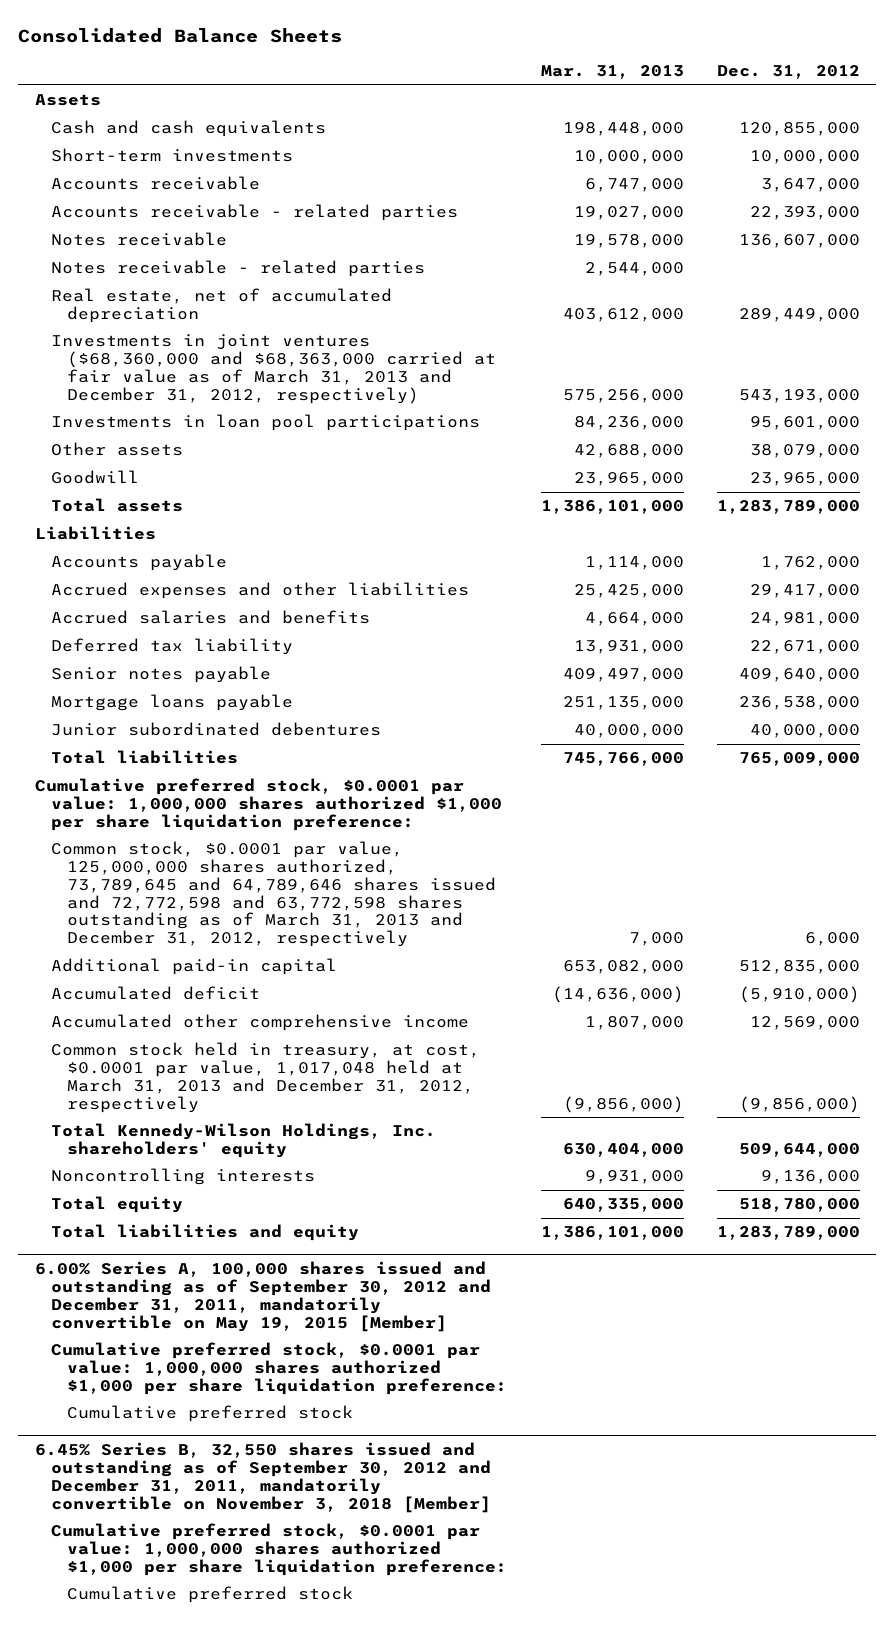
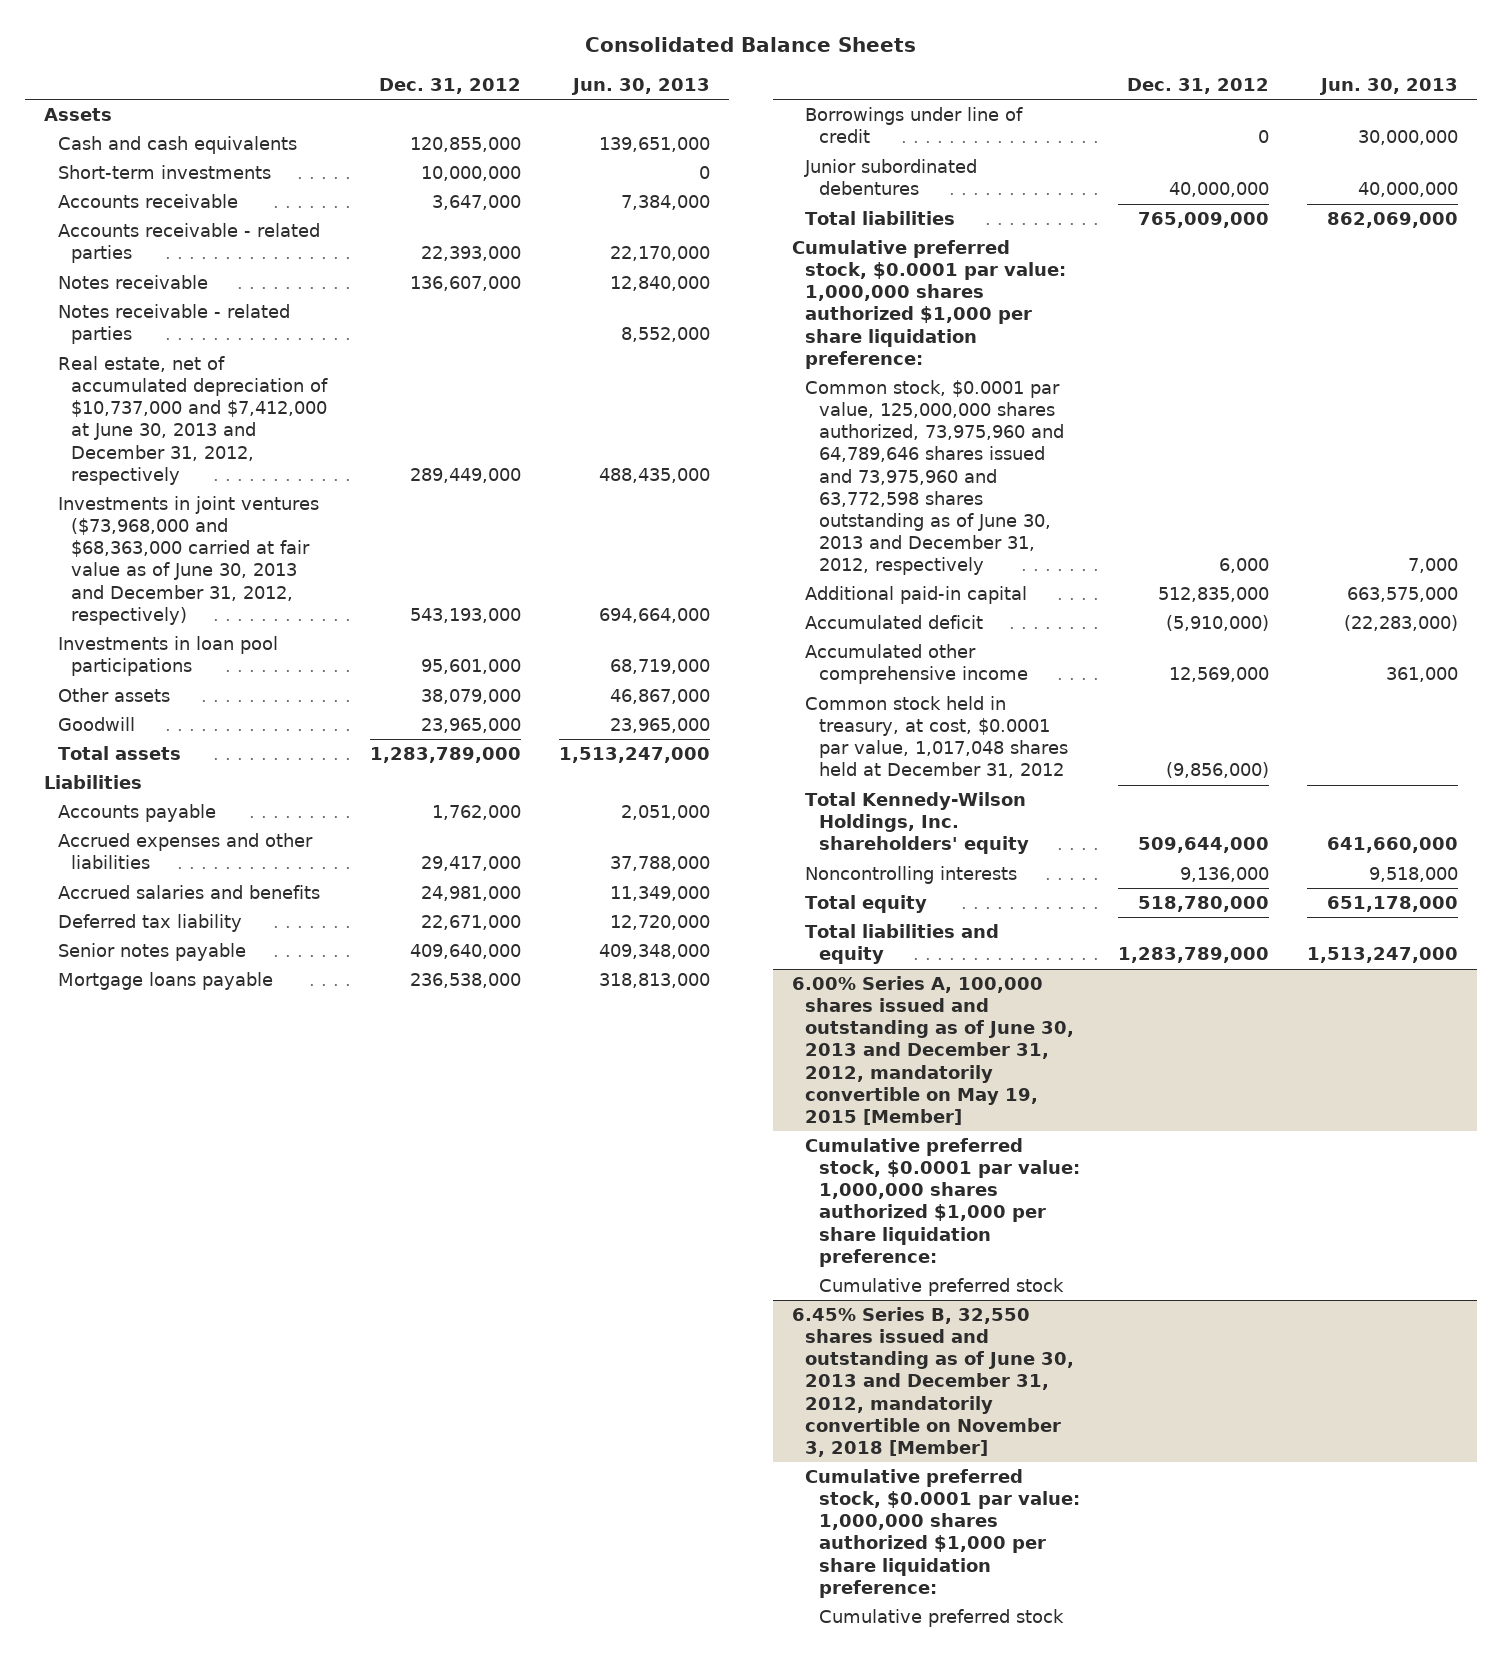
[540,65,684,80] Mar. 31, 2013 -> none
none -> [571,78,711,96] Jun. 30, 2013
[51,288,393,324] Real estate, net of accumulated depreciation -> [57,356,328,485] Real estate, net of accumulated depreciation of $10,737,000 and $7,412,000 at June 30, 2013 and December 31, 2012, respectively
[51,334,497,404] Investments in joint ventures ($68,360,000 and $68,363,000 carried at fair value as of March 31, 2013 and December 31, 2012, respectively) -> [57,496,319,625] Investments in joint ventures ($73,968,000 and $68,363,000 carried at fair value as of June 30, 2013 and December 31, 2012, respectively)
none -> [805,107,1024,144] Borrowings under line of credit
[51,841,497,948] Common stock, $0.0001 par value, 125,000,000 shares authorized, 73,789,645 and 64,789,646 shares issued and 72,772,598 and 63,772,598 shares outstanding as of March 31, 2013 and December 31, 2012, respectively -> [805,380,1064,576] Common stock, $0.0001 par value, 125,000,000 shares authorized, 73,975,960 and 64,789,646 shares issued and 73,975,960 and 63,772,598 shares outstanding as of June 30, 2013 and December 31, 2012, respectively
[51,1042,481,1113] Common stock held in treasury, at cost, $0.0001 par value, 1,017,048 held at March 31, 2013 and December 31, 2012, respectively -> [805,696,1068,779] Common stock held in treasury, at cost, $0.0001 par value, 1,017,048 shares held at December 31, 2012
[34,1261,492,1332] 6.00% Series A, 100,000 shares issued and outstanding as of September 30, 2012 and December 31, 2011, mandatorily convertible on May 19, 2015 [Member] -> [791,976,1075,1125] 6.00% Series A, 100,000 shares issued and outstanding as of June 30, 2013 and December 31, 2012, mandatorily convertible on May 19, 2015 [Member]
[34,1442,492,1513] 6.45% Series B, 32,550 shares issued and outstanding as of September 30, 2012 and December 31, 2011, mandatorily convertible on November 3, 2018 [Member] -> [791,1307,1075,1457] 6.45% Series B, 32,550 shares issued and outstanding as of June 30, 2013 and December 31, 2012, mandatorily convertible on November 3, 2018 [Member]

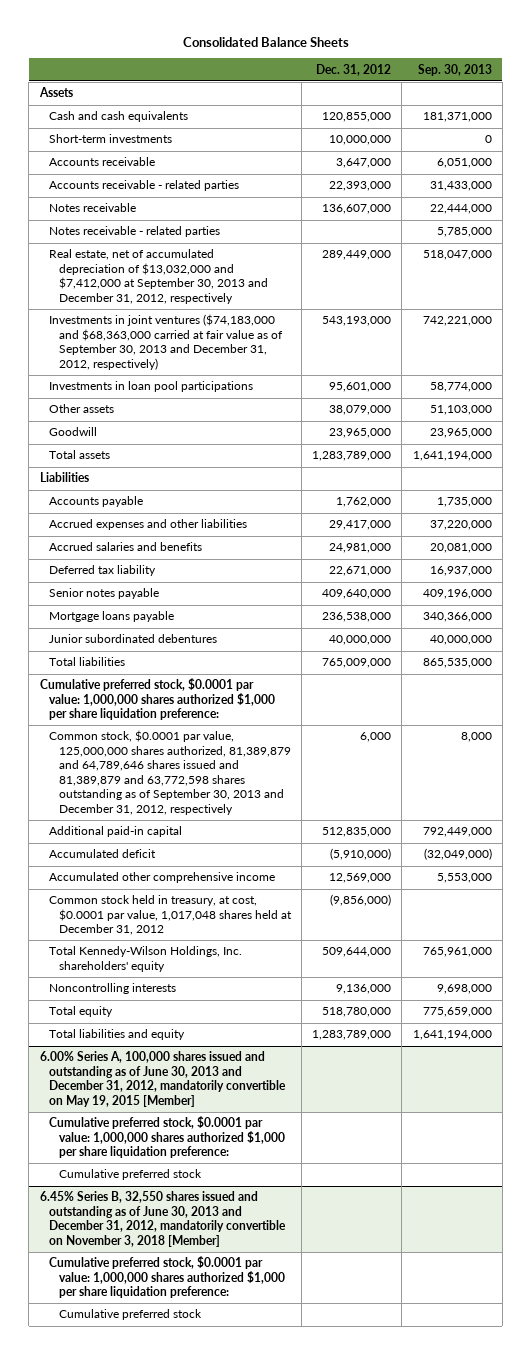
[571,78,711,96] Jun. 30, 2013 -> none
none -> [417,63,492,76] Sep. 30, 2013
[57,356,328,485] Real estate, net of accumulated depreciation of $10,737,000 and $7,412,000 at June 30, 2013 and December 31, 2012, respectively -> [49,249,268,304] Real estate, net of accumulated depreciation of $13,032,000 and $7,412,000 at September 30, 2013 and December 31, 2012, respectively
[57,496,319,625] Investments in joint ventures ($73,968,000 and $68,363,000 carried at fair value as of June 30, 2013 and December 31, 2012, respectively) -> [49,314,283,370] Investments in joint ventures ($74,183,000 and $68,363,000 carried at fair value as of September 30, 2013 and December 31, 2012, respectively)
[805,107,1024,144] Borrowings under line of credit -> none
[805,380,1064,576] Common stock, $0.0001 par value, 125,000,000 shares authorized, 73,975,960 and 64,789,646 shares issued and 73,975,960 and 63,772,598 shares outstanding as of June 30, 2013 and December 31, 2012, respectively -> [49,730,291,815] Common stock, $0.0001 par value, 125,000,000 shares authorized, 81,389,879 and 64,789,646 shares issued and 81,389,879 and 63,772,598 shares outstanding as of September 30, 2013 and December 31, 2012, respectively

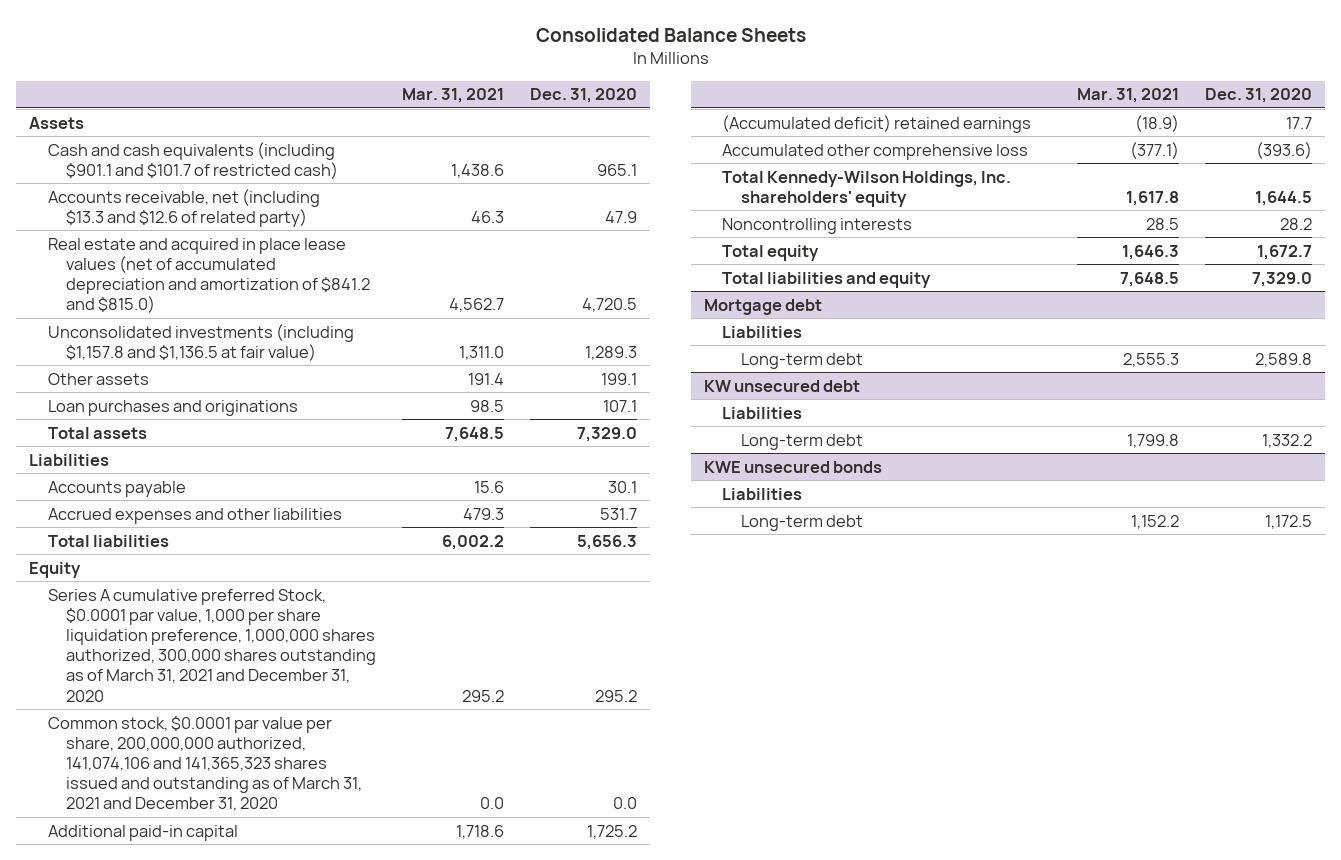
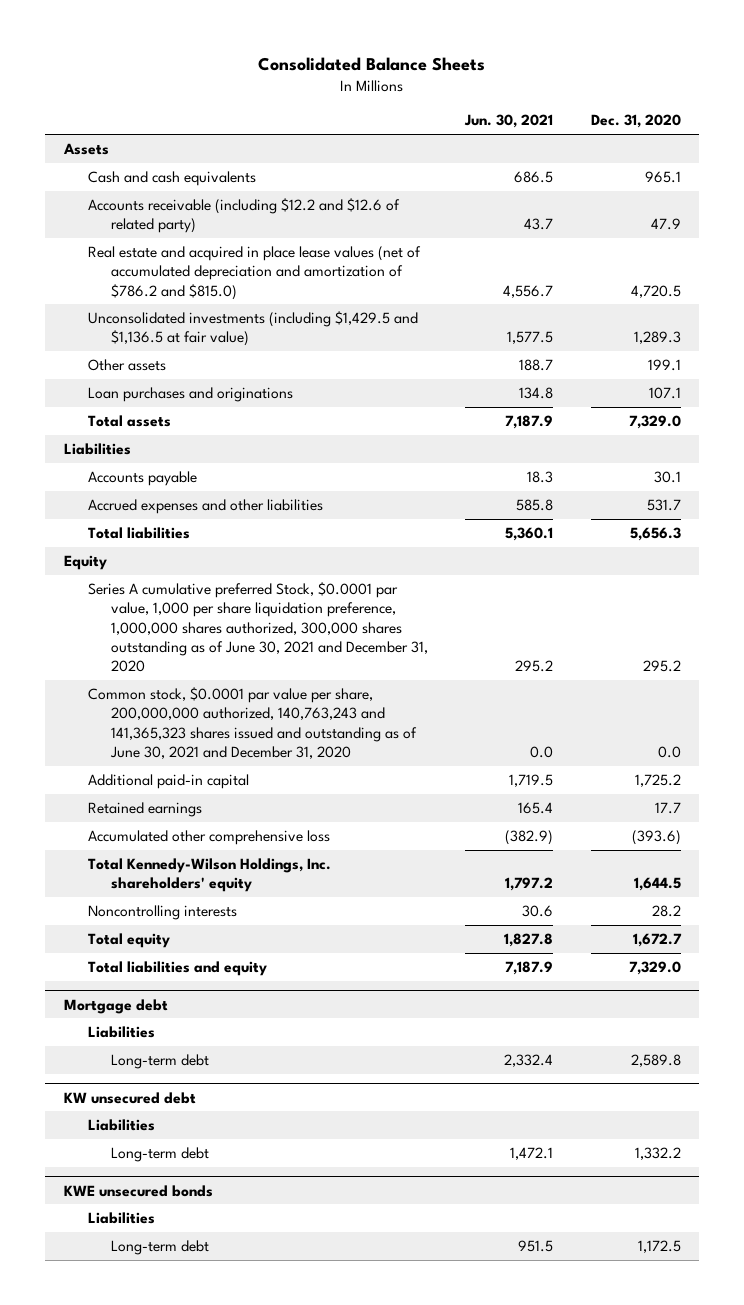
[401,88,504,104] Mar. 31, 2021 -> none
none -> [464,114,554,129] Jun. 30, 2021
[47,141,338,179] Cash and cash equivalents (including $901.1 and $101.7 of restricted cash) -> [87,170,256,186] Cash and cash equivalents
[47,188,320,227] Accounts receivable, net (including $13.3 and $12.6 of related party) -> [87,197,400,234] Accounts receivable (including $12.2 and $12.6 of related party)
[47,237,370,314] Real estate and acquired in place lease values (net of accumulated depreciation and amortization of $841.2 and $815.0) -> [87,245,421,300] Real estate and acquired in place lease values (net of accumulated depreciation and amortization of $786.2 and $815.0)
[47,323,354,361] Unconsolidated investments (including $1,157.8 and $1,136.5 at fair value) -> [87,310,418,347] Unconsolidated investments (including $1,429.5 and $1,136.5 at fair value)
[47,588,376,702] Series A cumulative preferred Stock, $0.0001 par value, 1,000 per share liquidation preference, 1,000,000 shares authorized, 300,000 shares outstanding as of March 31, 2021 and December 31, 2020 -> [87,581,429,673] Series A cumulative preferred Stock, $0.0001 par value, 1,000 per share liquidation preference, 1,000,000 shares authorized, 300,000 shares outstanding as of June 30, 2021 and December 31, 2020
[47,715,362,812] Common stock, $0.0001 par value per share, 200,000,000 authorized, 141,074,106 and 141,365,323 shares issued and outstanding as of March 31, 2021 and December 31, 2020 -> [87,686,418,760] Common stock, $0.0001 par value per share, 200,000,000 authorized, 140,763,243 and 141,365,323 shares issued and outstanding as of June 30, 2021 and December 31, 2020
[722,114,1032,133] (Accumulated deficit) retained earnings -> [87,801,202,817] Retained earnings

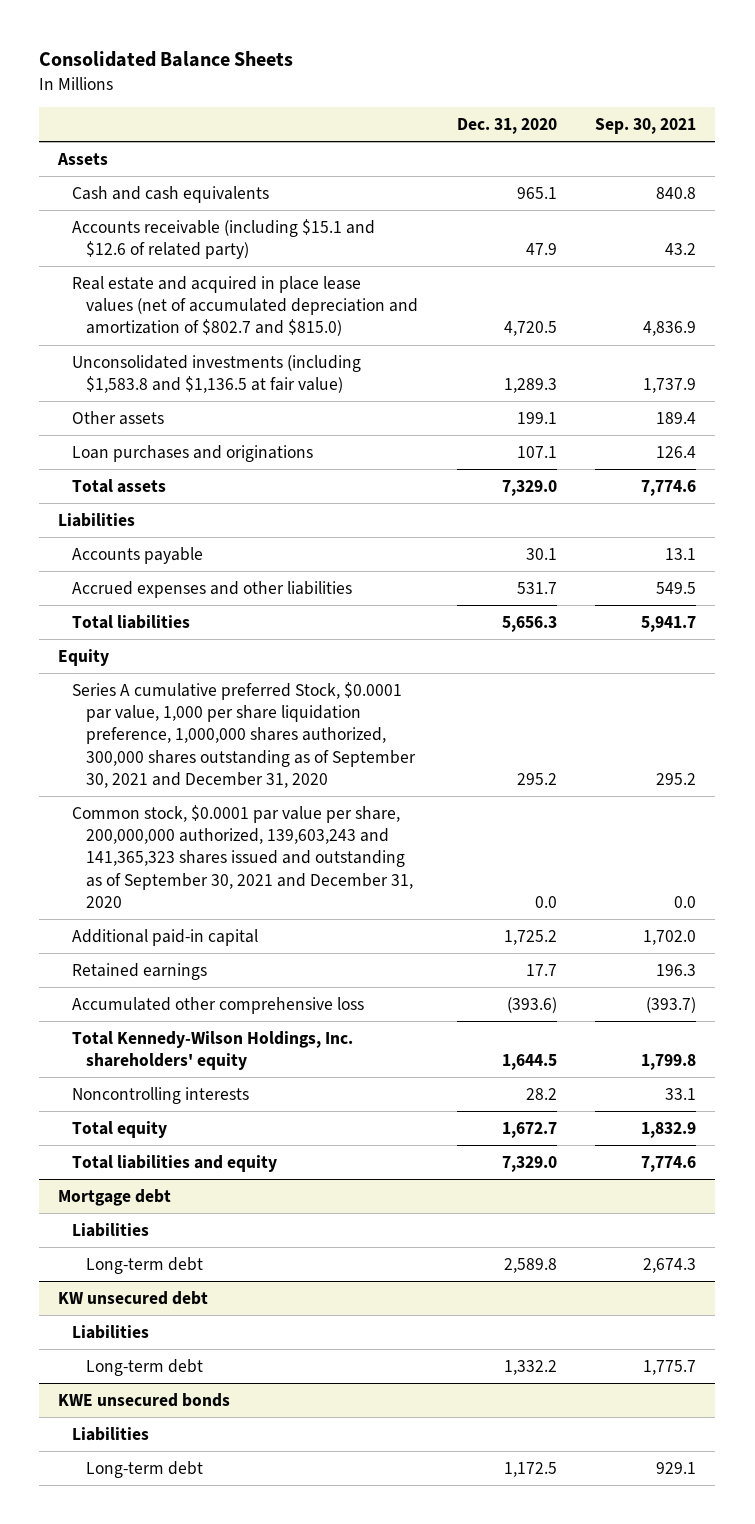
[464,114,554,129] Jun. 30, 2021 -> none
none -> [595,118,697,135] Sep. 30, 2021
[87,197,400,234] Accounts receivable (including $12.2 and $12.6 of related party) -> [72,218,376,260] Accounts receivable (including $15.1 and $12.6 of related party)
[87,245,421,300] Real estate and acquired in place lease values (net of accumulated depreciation and amortization of $786.2 and $815.0) -> [72,275,419,337] Real estate and acquired in place lease values (net of accumulated depreciation and amortization of $802.7 and $815.0)
[87,310,418,347] Unconsolidated investments (including $1,429.5 and $1,136.5 at fair value) -> [72,354,362,394] Unconsolidated investments (including $1,583.8 and $1,136.5 at fair value)
[87,581,429,673] Series A cumulative preferred Stock, $0.0001 par value, 1,000 per share liquidation preference, 1,000,000 shares authorized, 300,000 shares outstanding as of June 30, 2021 and December 31, 2020 -> [72,681,417,788] Series A cumulative preferred Stock, $0.0001 par value, 1,000 per share liquidation preference, 1,000,000 shares authorized, 300,000 shares outstanding as of September 30, 2021 and December 31, 2020
[87,686,418,760] Common stock, $0.0001 par value per share, 200,000,000 authorized, 140,763,243 and 141,365,323 shares issued and outstanding as of June 30, 2021 and December 31, 2020 -> [72,804,414,908] Common stock, $0.0001 par value per share, 200,000,000 authorized, 139,603,243 and 141,365,323 shares issued and outstanding as of September 30, 2021 and December 31, 2020

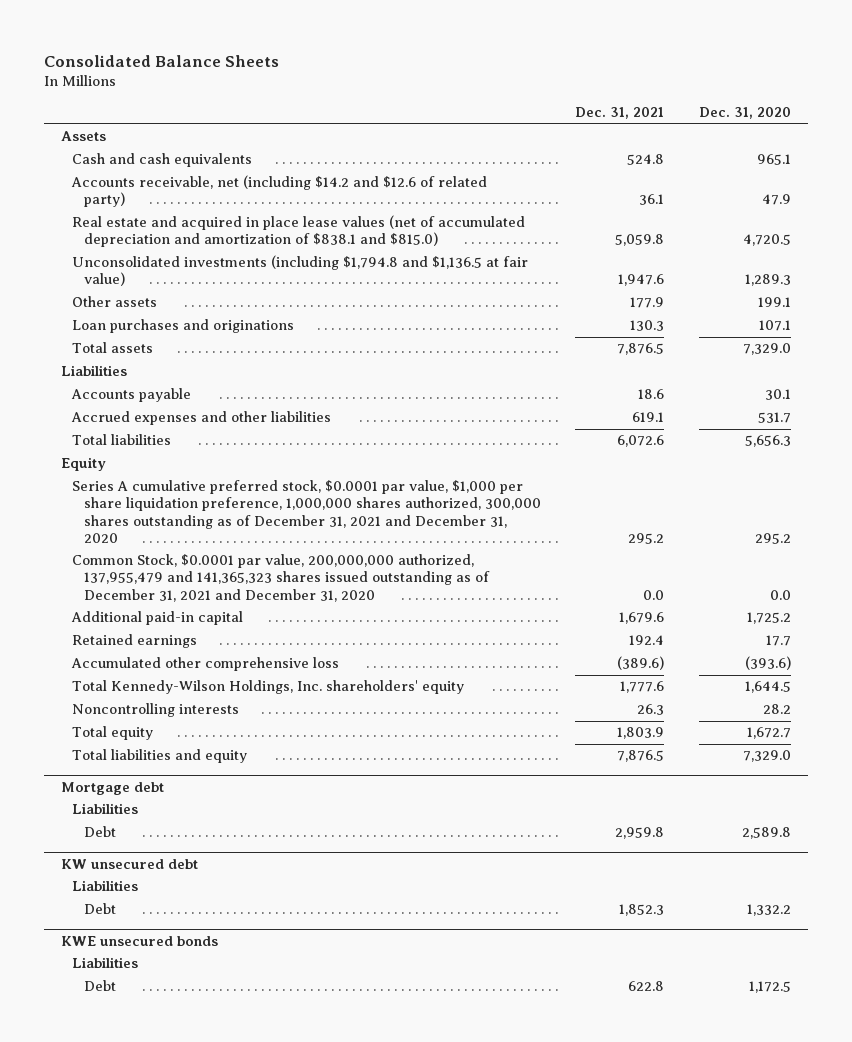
[595,118,697,135] Sep. 30, 2021 -> none
none -> [575,107,665,120] Dec. 31, 2021
[72,218,376,260] Accounts receivable (including $15.1 and $12.6 of related party) -> [71,175,488,208] Accounts receivable, net (including $14.2 and $12.6 of related party)
[72,275,419,337] Real estate and acquired in place lease values (net of accumulated depreciation and amortization of $802.7 and $815.0) -> [72,215,526,248] Real estate and acquired in place lease values (net of accumulated depreciation and amortization of $838.1 and $815.0)
[72,354,362,394] Unconsolidated investments (including $1,583.8 and $1,136.5 at fair value) -> [72,255,529,287] Unconsolidated investments (including $1,794.8 and $1,136.5 at fair value)
[72,681,417,788] Series A cumulative preferred Stock, $0.0001 par value, 1,000 per share liquidation preference, 1,000,000 shares authorized, 300,000 shares outstanding as of September 30, 2021 and December 31, 2020 -> [72,480,541,543] Series A cumulative preferred stock, $0.0001 par value, $1,000 per share liquidation preference, 1,000,000 shares authorized, 300,000 shares outstanding as of December 31, 2021 and December 31, 2020
[72,804,414,908] Common stock, $0.0001 par value per share, 200,000,000 authorized, 139,603,243 and 141,365,323 shares issued and outstanding as of September 30, 2021 and December 31, 2020 -> [72,554,490,602] Common Stock, $0.0001 par value, 200,000,000 authorized, 137,955,479 and 141,365,323 shares issued outstanding as of December 31, 2021 and December 31, 2020
[86,1256,204,1274] Long-term debt -> [83,826,116,838] Debt
[86,1358,204,1376] Long-term debt -> [83,903,116,915] Debt
[86,1460,204,1478] Long-term debt -> [83,980,116,992] Debt

